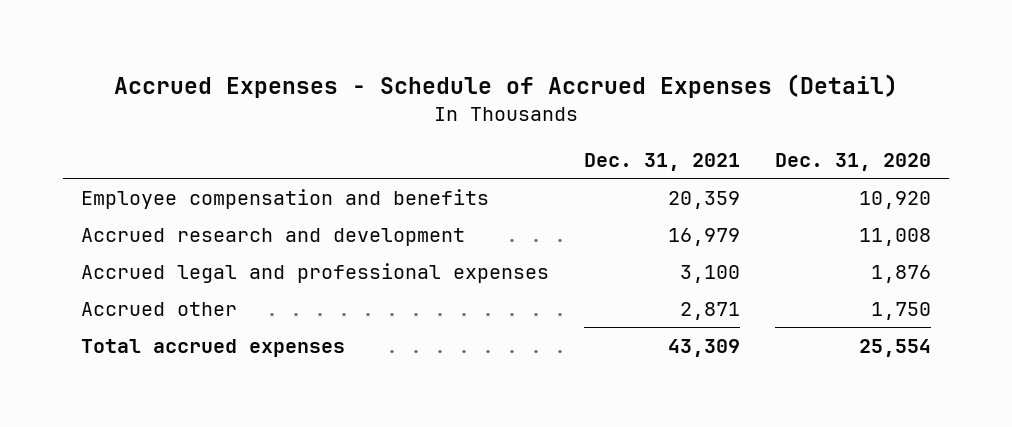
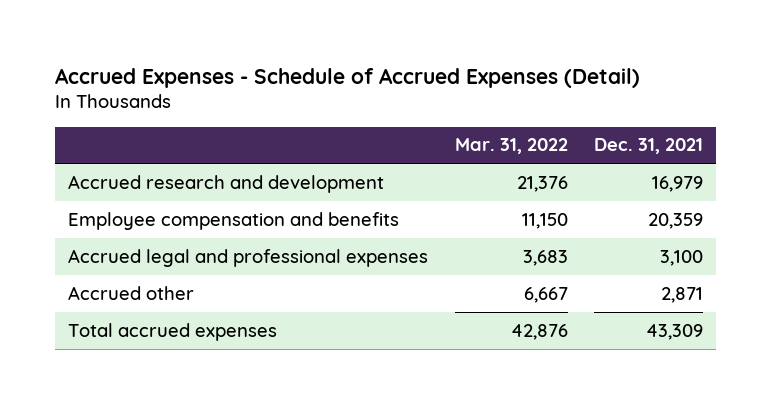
[775,153,932,172] Dec. 31, 2020 -> none
none -> [454,138,568,155] Mar. 31, 2022
[80,188,489,209] Employee compensation and benefits -> [68,211,400,230] Employee compensation and benefits

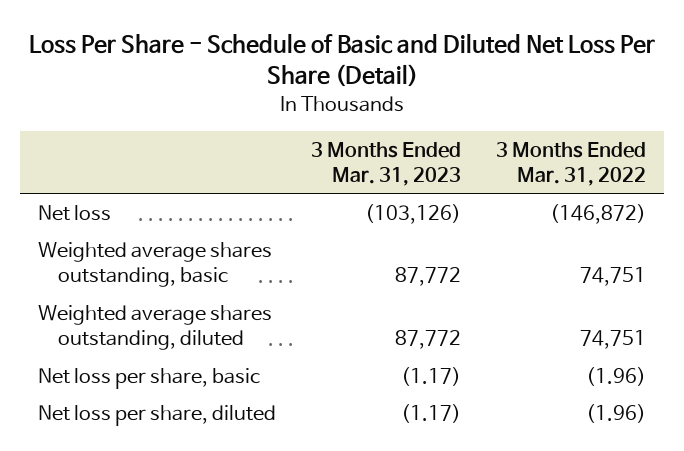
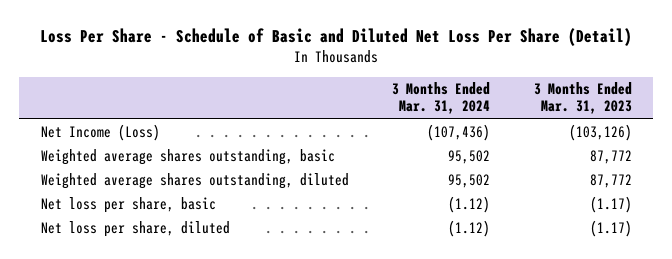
[496,141,647,187] 3 Months Ended Mar. 31, 2022 -> none
none -> [392,82,491,115] 3 Months Ended Mar. 31, 2024
[38,204,112,221] Net loss -> [40,124,160,142] Net Income (Loss)

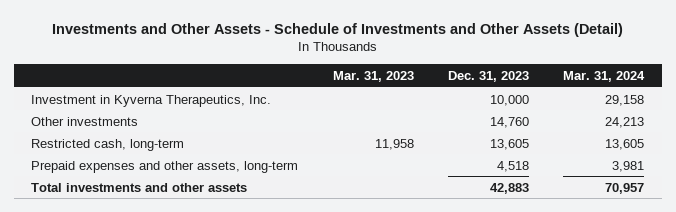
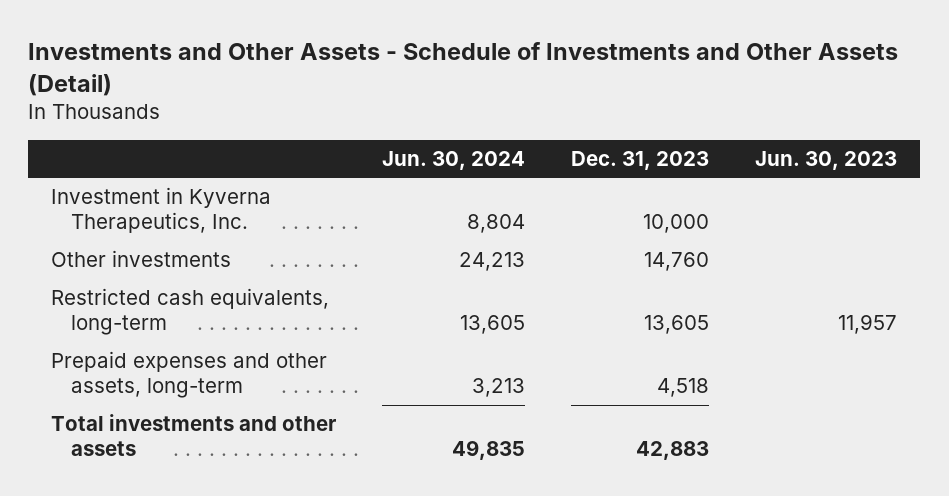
[332,70,414,82] Mar. 31, 2023 -> none
[563,70,646,82] Mar. 31, 2024 -> none
none -> [382,151,526,171] Jun. 30, 2024
none -> [755,151,898,171] Jun. 30, 2023
[31,138,185,151] Restricted cash, long-term -> [51,288,330,336] Restricted cash equivalents, long-term

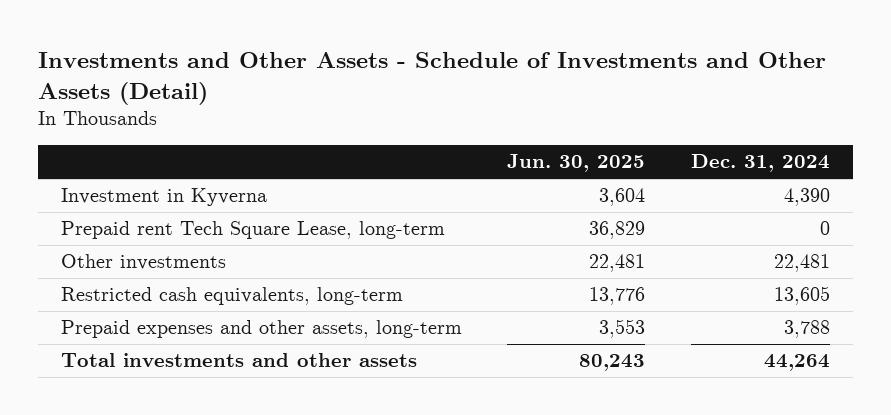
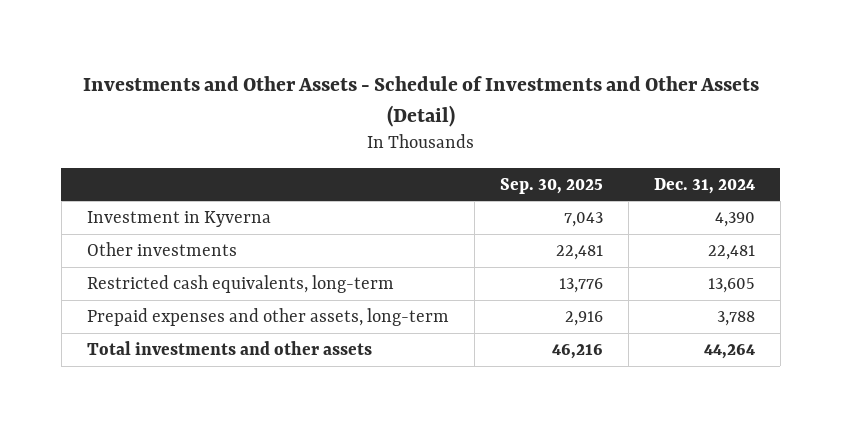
[507,154,646,173] Jun. 30, 2025 -> none
none -> [499,177,603,194] Sep. 30, 2025
[60,221,445,240] Prepaid rent Tech Square Lease, long-term -> none

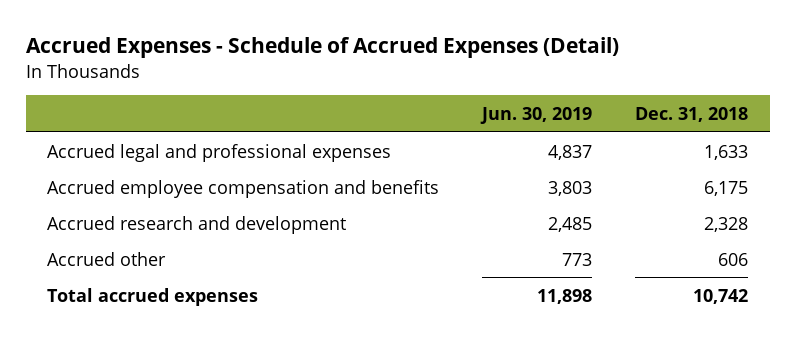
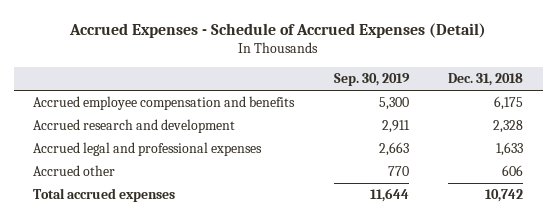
[480,106,593,124] Jun. 30, 2019 -> none
none -> [333,73,410,87] Sep. 30, 2019
[47,143,392,162] Accrued legal and professional expenses -> [33,142,263,157] Accrued legal and professional expenses

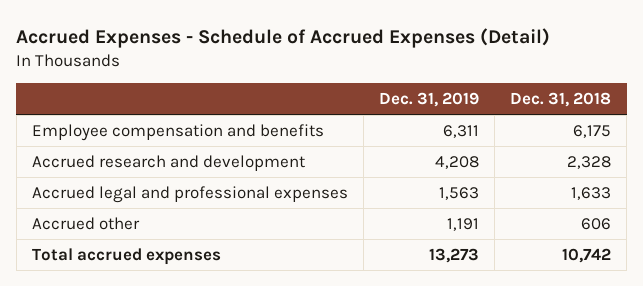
[333,73,410,87] Sep. 30, 2019 -> none
none -> [378,91,479,107] Dec. 31, 2019
[33,96,296,111] Accrued employee compensation and benefits -> [31,124,324,142] Employee compensation and benefits

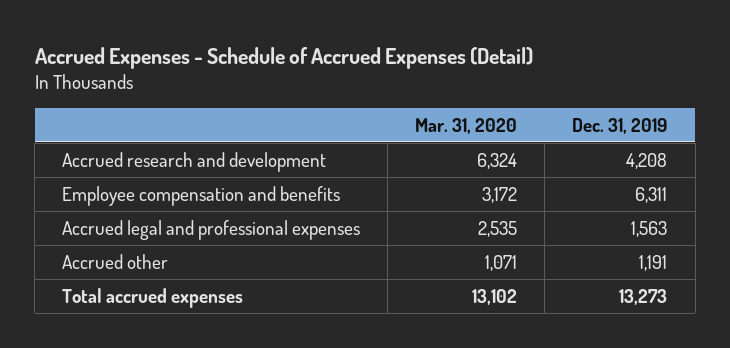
[510,91,612,107] Dec. 31, 2018 -> none
none -> [415,117,518,134] Mar. 31, 2020
[31,124,324,142] Employee compensation and benefits -> [62,185,341,206] Employee compensation and benefits

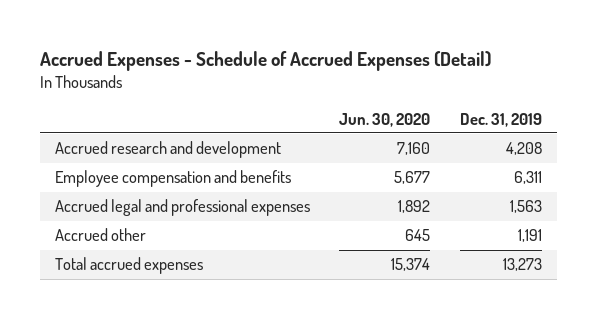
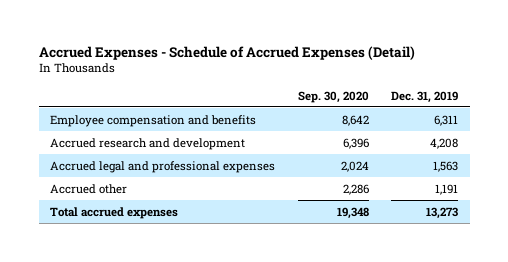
[339,112,431,127] Jun. 30, 2020 -> none
none -> [297,90,369,103] Sep. 30, 2020
[54,141,281,159] Accrued research and development -> [49,137,245,150] Accrued research and development

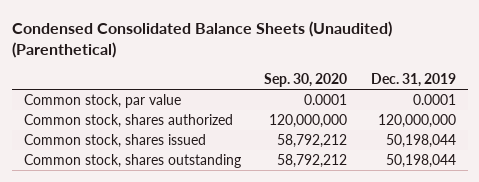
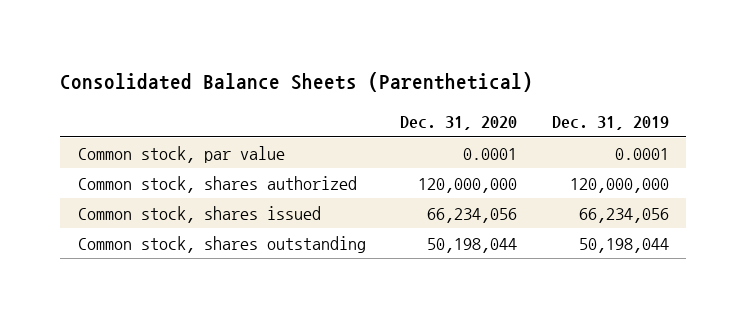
[11,20,392,59] Condensed Consolidated Balance Sheets (Unaudited) (Parenthetical) -> [60,72,534,93] Consolidated Balance Sheets (Parenthetical)
[264,73,348,88] Sep. 30, 2020 -> none
none -> [400,116,518,131] Dec. 31, 2020
[385,134,456,149] 50,198,044 -> [578,207,669,223] 66,234,056

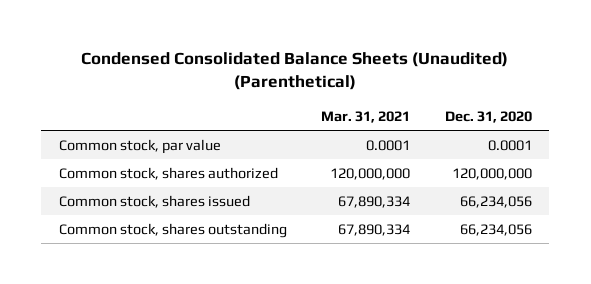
[60,72,534,93] Consolidated Balance Sheets (Parenthetical) -> [81,52,509,90] Condensed Consolidated Balance Sheets (Unaudited) (Parenthetical)
[551,116,669,131] Dec. 31, 2019 -> none
none -> [321,110,411,123] Mar. 31, 2021
[427,237,518,253] 50,198,044 -> [459,223,532,236] 66,234,056

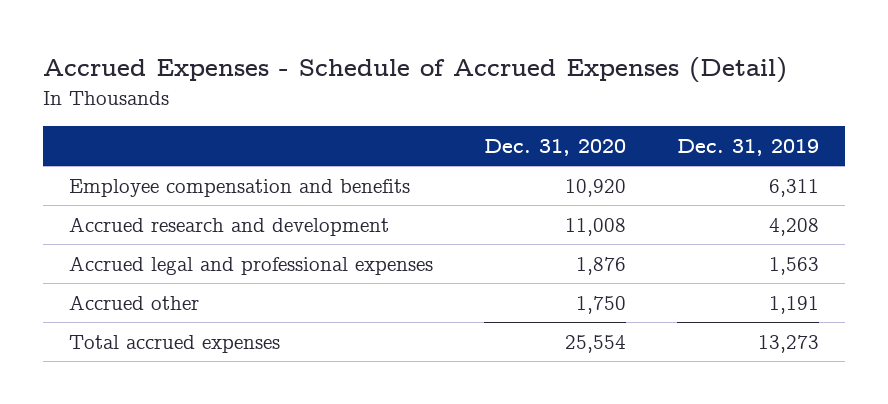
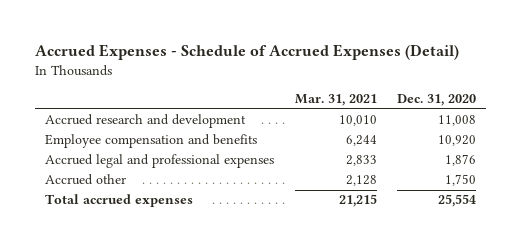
[677,138,820,156] Dec. 31, 2019 -> none
none -> [294,94,377,107] Mar. 31, 2021
[68,179,410,198] Employee compensation and benefits -> [45,134,258,149] Employee compensation and benefits

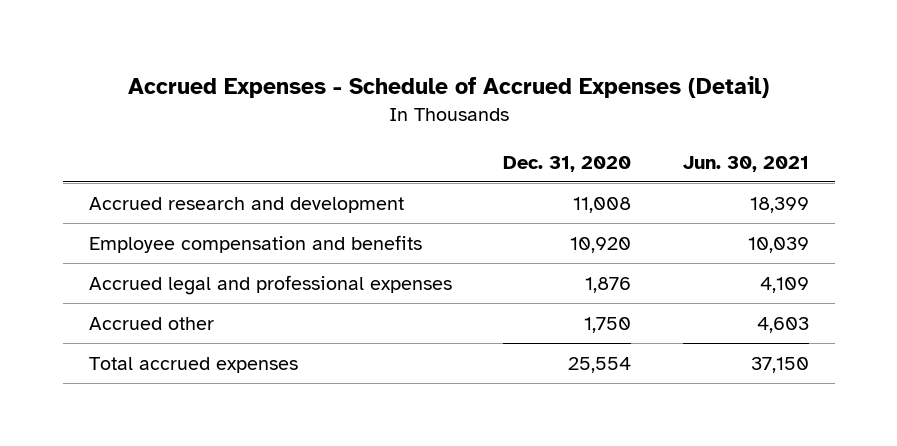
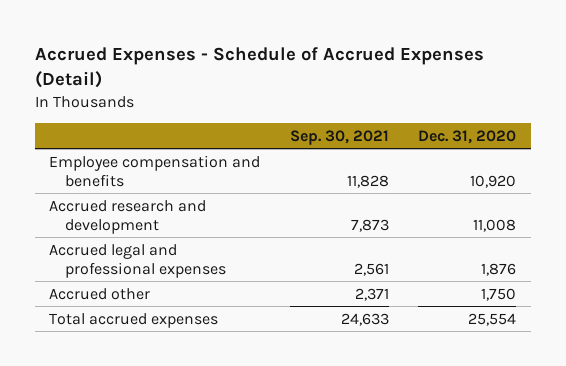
[682,155,809,172] Jun. 30, 2021 -> none
none -> [289,129,389,145] Sep. 30, 2021
[88,197,404,214] Accrued research and development -> [49,199,207,234] Accrued research and development

